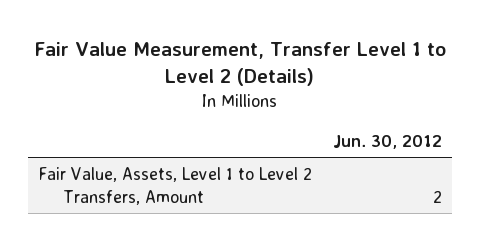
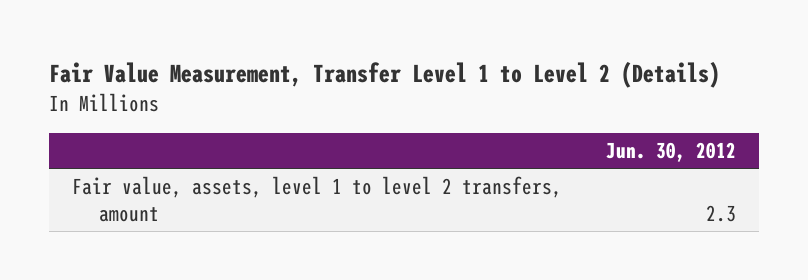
[38,167,313,205] Fair Value, Assets, Level 1 to Level 2 Transfers, Amount -> [71,176,562,222] Fair value, assets, level 1 to level 2 transfers, amount
[432,189,442,203] 2 -> [706,204,737,222] 2.3

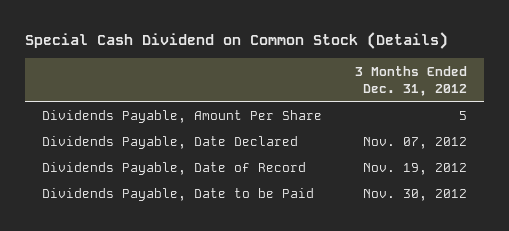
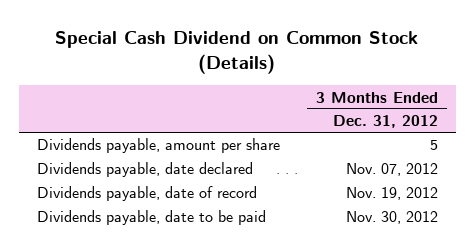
[41,109,322,123] Dividends Payable, Amount Per Share -> [37,138,281,154] Dividends payable, amount per share
[41,135,298,149] Dividends Payable, Date Declared -> [37,162,254,178] Dividends payable, date declared
[41,161,306,175] Dividends Payable, Date of Record -> [37,186,258,202] Dividends payable, date of record
[41,187,314,201] Dividends Payable, Date to be Paid -> [37,210,267,226] Dividends payable, date to be paid

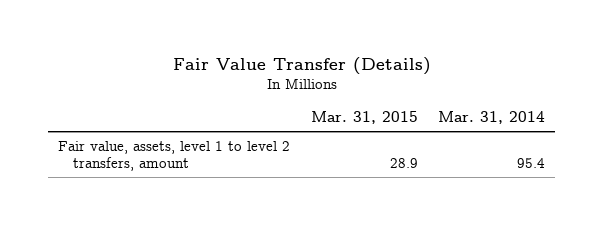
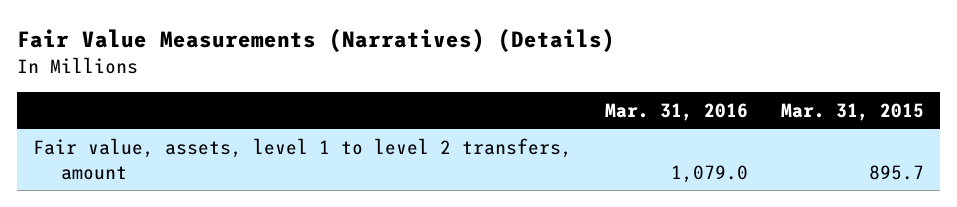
[172,57,431,76] Fair Value Transfer (Details) -> [17,28,616,52] Fair Value Measurements (Narratives) (Details)
[438,111,546,125] Mar. 31, 2014 -> none
none -> [605,102,749,121] Mar. 31, 2016
[389,157,418,168] 28.9 -> [868,164,924,180] 895.7

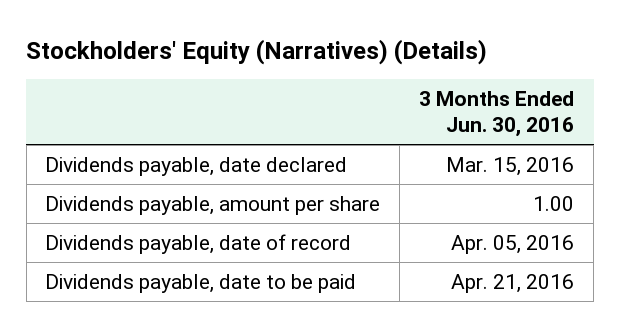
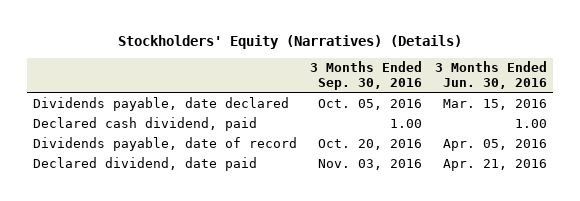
none -> [310,61,423,91] 3 Months Ended Sep. 30, 2016
[45,195,381,215] Dividends payable, amount per share -> none
none -> [33,117,258,132] Declared cash dividend, paid
[45,273,357,293] Dividends payable, date to be paid -> [33,157,258,172] Declared dividend, date paid

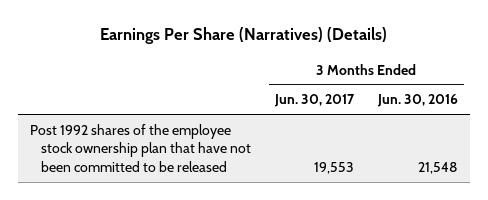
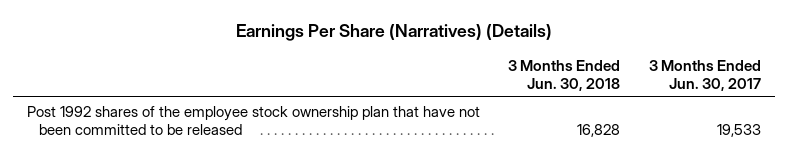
[376,94,458,108] Jun. 30, 2016 -> none
none -> [508,59,621,91] 3 Months Ended Jun. 30, 2018
[314,161,355,174] 19,553 -> [716,124,761,138] 19,533

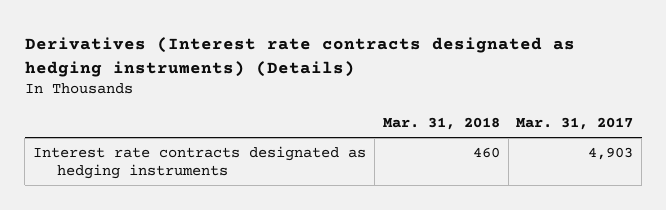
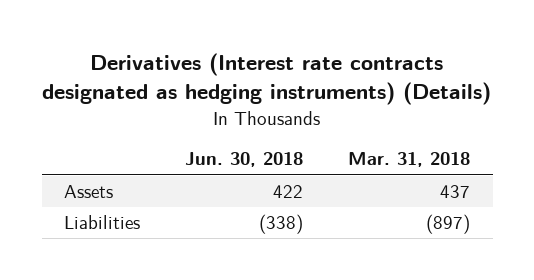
[516,117,634,131] Mar. 31, 2017 -> none
none -> [185,152,304,168] Jun. 30, 2018
[33,145,367,179] Interest rate contracts designated as hedging instruments -> none
none -> [64,185,114,199] Assets
none -> [64,215,141,230] Liabilities

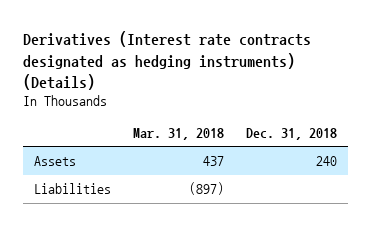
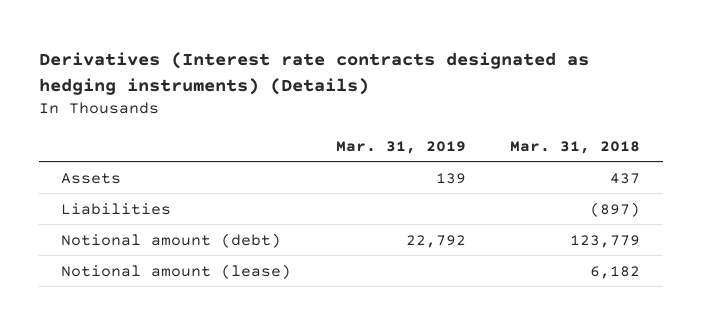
[246,127,338,140] Dec. 31, 2018 -> none
none -> [335,140,466,154] Mar. 31, 2019
none -> [61,232,282,248] Notional amount (debt)
none -> [61,263,292,279] Notional amount (lease)

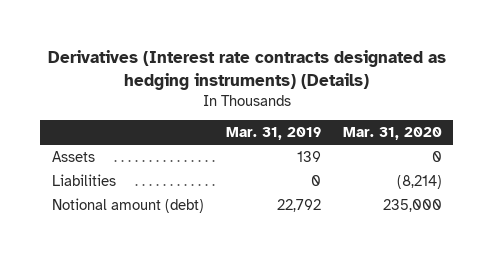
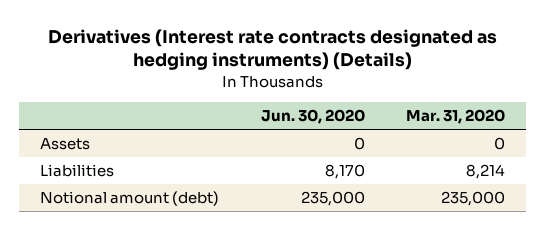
[225,127,321,141] Mar. 31, 2019 -> none
none -> [260,109,365,125] Jun. 30, 2020
[397,175,443,190] (8,214) -> [466,164,506,180] 8,214

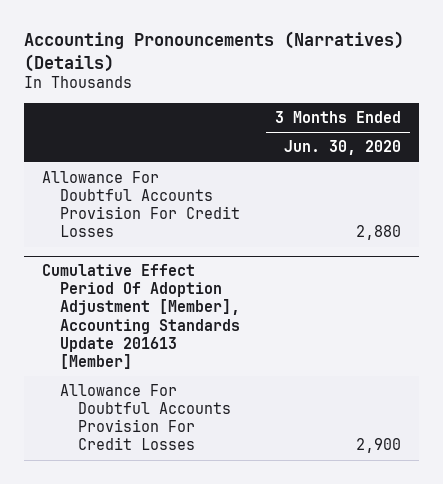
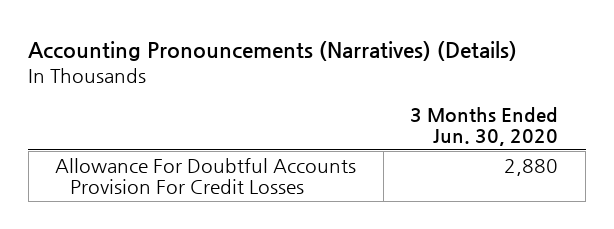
[41,264,240,369] Cumulative Effect Period Of Adoption Adjustment [Member], Accounting Standards Update 201613 [Member] -> none
[59,384,231,451] Allowance For Doubtful Accounts Provision For Credit Losses -> none

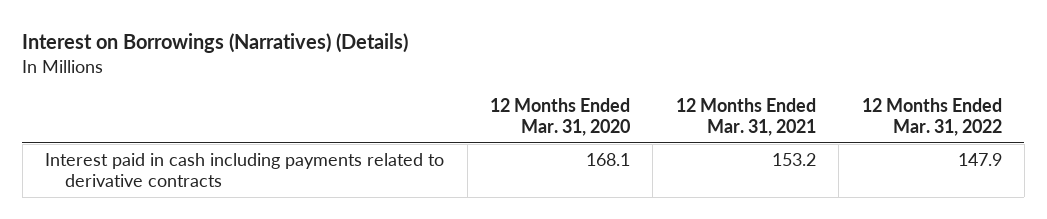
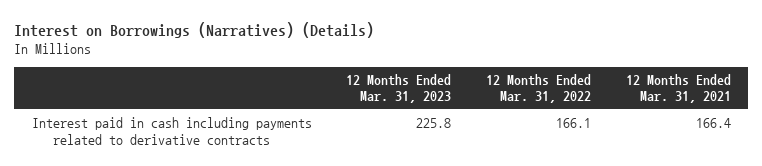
[490,98,631,136] 12 Months Ended Mar. 31, 2020 -> none
none -> [346,73,452,104] 12 Months Ended Mar. 31, 2023
[771,153,816,167] 153.2 -> [695,118,731,129] 166.4
[957,153,1002,167] 147.9 -> [555,118,591,129] 166.1

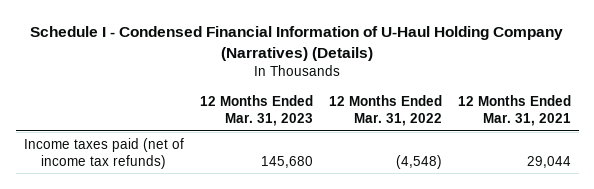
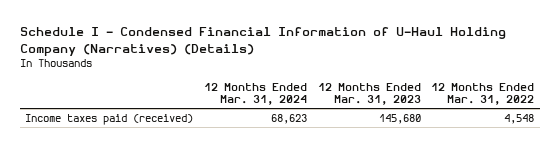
[457,95,571,127] 12 Months Ended Mar. 31, 2021 -> none
none -> [203,82,307,106] 12 Months Ended Mar. 31, 2024
[23,137,184,169] Income taxes paid (net of income tax refunds) -> [25,113,194,125] Income taxes paid (received)
[395,154,442,169] (4,548) -> [504,113,535,124] 4,548

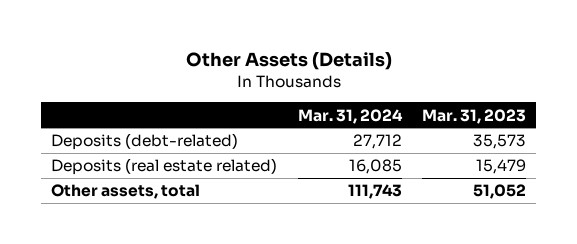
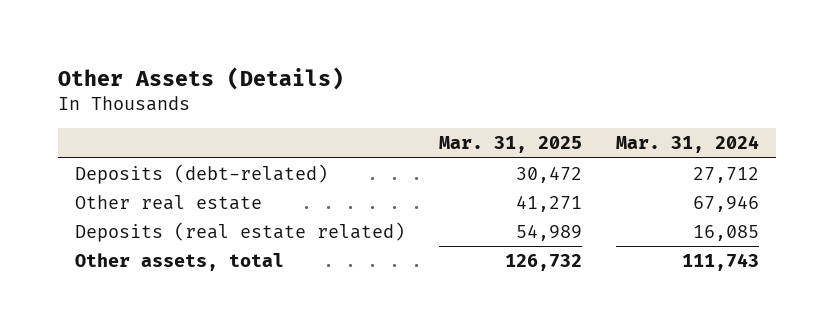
[421,108,526,124] Mar. 31, 2023 -> none
none -> [439,136,583,154] Mar. 31, 2025
none -> [75,194,263,210] Other real estate

